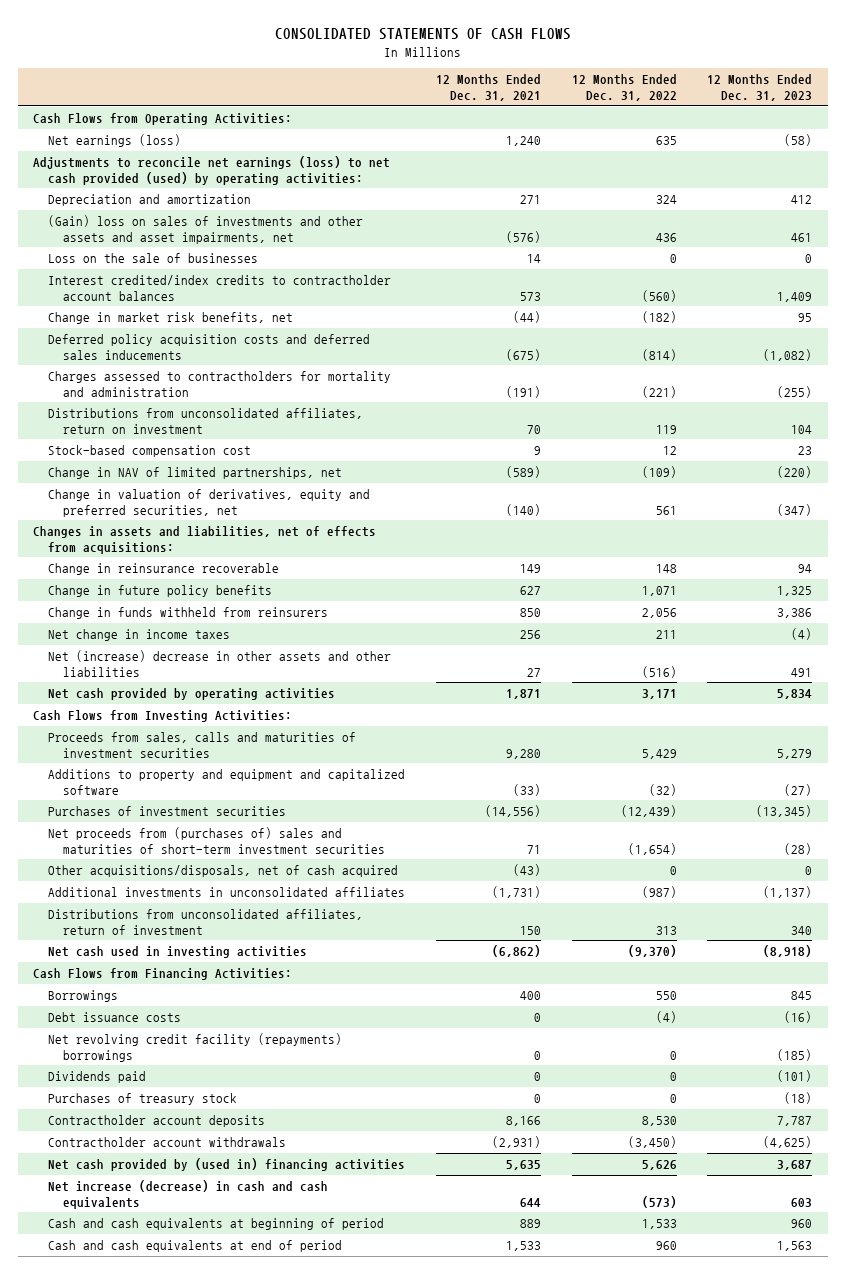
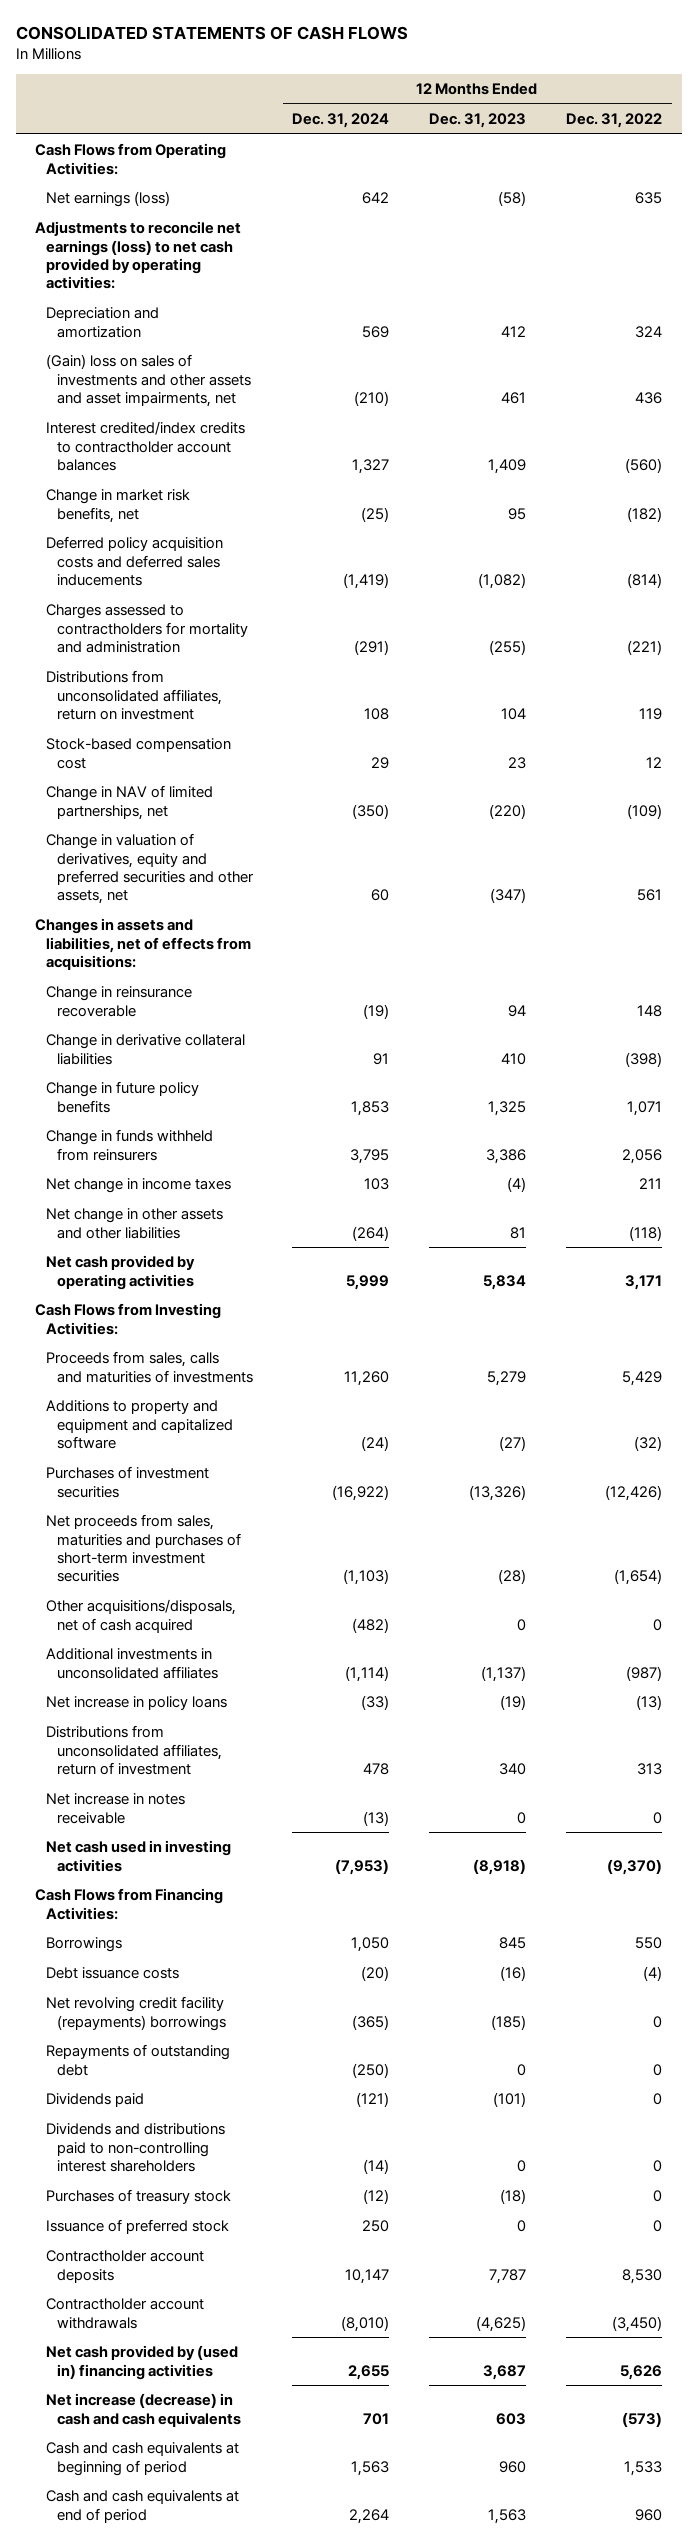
[435,74,541,102] 12 Months Ended Dec. 31, 2021 -> none
none -> [292,112,390,128] Dec. 31, 2024
[33,155,391,185] Adjustments to reconcile net earnings (loss) to net cash provided (used) by operating activities: -> [35,221,242,290] Adjustments to reconcile net earnings (loss) to net cash provided by operating activities:
[48,252,259,263] Loss on the sale of businesses -> none
[48,488,371,517] Change in valuation of derivatives, equity and preferred securities, net -> [46,833,254,905] Change in valuation of derivatives, equity and preferred securities and other assets, net
none -> [46,1034,246,1065] Change in derivative collateral liabilities
[48,649,392,677] Net (increase) decrease in other assets and other liabilities -> [46,1208,224,1239] Net change in other assets and other liabilities
[641,665,677,678] (516) -> [629,1225,663,1241] (118)
[791,667,813,677] 491 -> [510,1226,527,1239] 81
[48,731,357,758] Proceeds from sales, calls and maturities of investment securities -> [46,1351,253,1383] Proceeds from sales, calls and maturities of investments
[620,804,677,817] (12,439) -> [605,1484,663,1501] (12,426)
[756,804,813,817] (13,345) -> [469,1484,527,1501] (13,326)
[48,826,385,854] Net proceeds from (purchases of) sales and maturities of short-term investment securities -> [46,1514,241,1583] Net proceeds from sales, maturities and purchases of short-term investment securities
none -> [46,1696,228,1711] Net increase in policy loans
none -> [46,1793,186,1824] Net increase in notes receivable
none -> [46,2044,231,2076] Repayments of outstanding debt
none -> [46,2123,226,2173] Dividends and distributions paid to non-controlling interest shareholders
none -> [46,2219,230,2235] Issuance of preferred stock

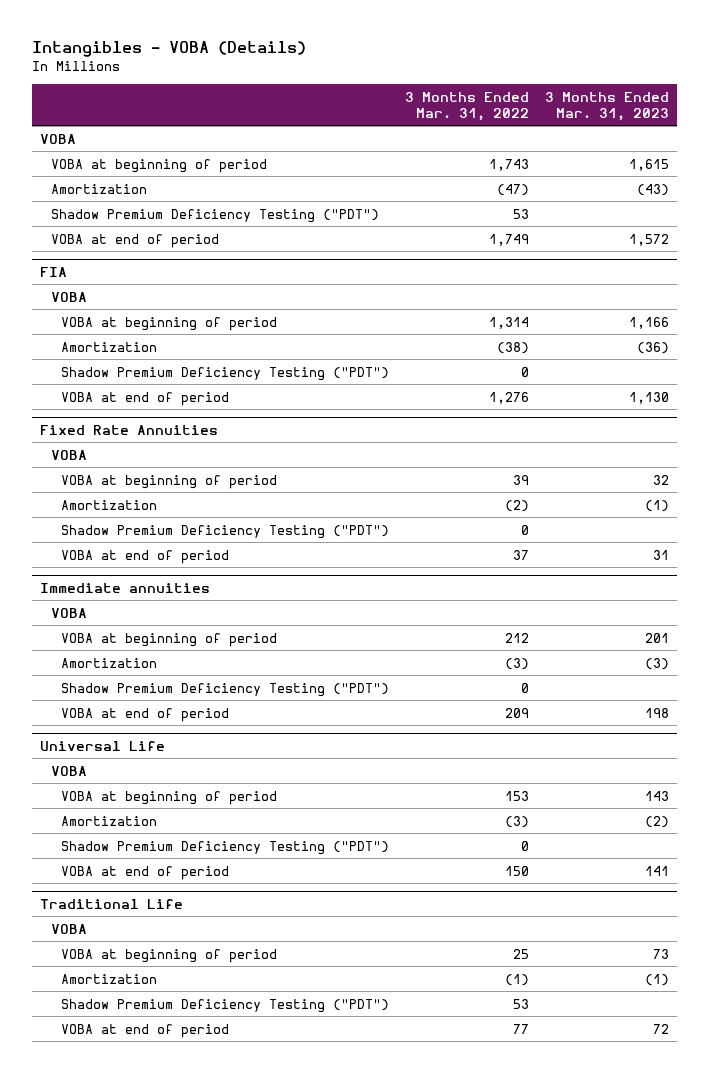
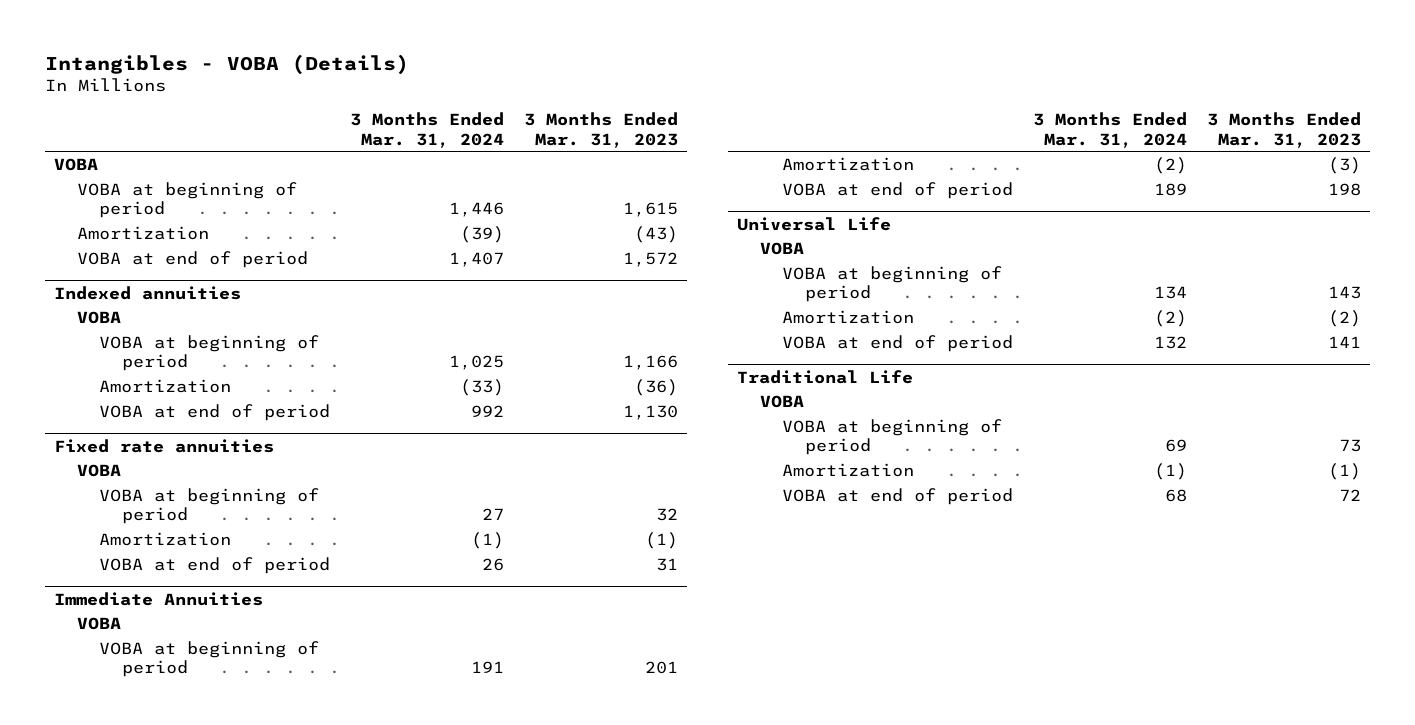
[404,91,529,121] 3 Months Ended Mar. 31, 2022 -> none
none -> [349,112,504,148] 3 Months Ended Mar. 31, 2024
[50,208,379,223] Shadow Premium Deficiency Testing ("PDT") -> none
[40,266,68,277] FIA -> none
none -> [54,285,242,300] Indexed annuities
[60,366,389,381] Shadow Premium Deficiency Testing ("PDT") -> none
[40,424,219,435] Fixed Rate Annuities -> [54,438,275,453] Fixed rate annuities
[60,524,389,539] Shadow Premium Deficiency Testing ("PDT") -> none
[40,582,211,593] Immediate annuities -> [54,591,264,606] Immediate Annuities
[60,682,389,697] Shadow Premium Deficiency Testing ("PDT") -> none
[60,840,389,855] Shadow Premium Deficiency Testing ("PDT") -> none
[60,998,389,1013] Shadow Premium Deficiency Testing ("PDT") -> none

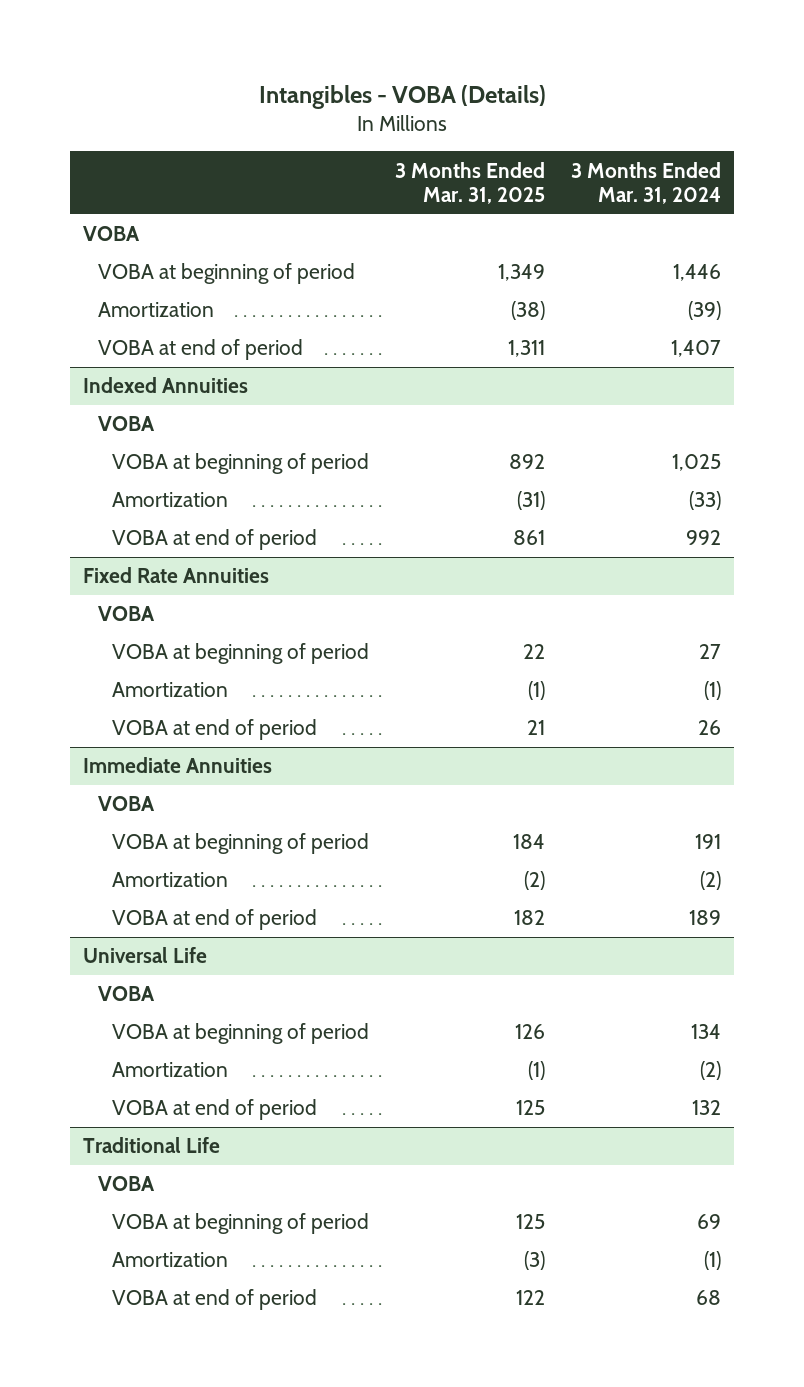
[523,112,678,148] 3 Months Ended Mar. 31, 2023 -> none
none -> [394,161,545,205] 3 Months Ended Mar. 31, 2025
[54,285,242,300] Indexed annuities -> [83,377,249,394] Indexed Annuities
[54,438,275,453] Fixed rate annuities -> [83,567,270,584] Fixed Rate Annuities

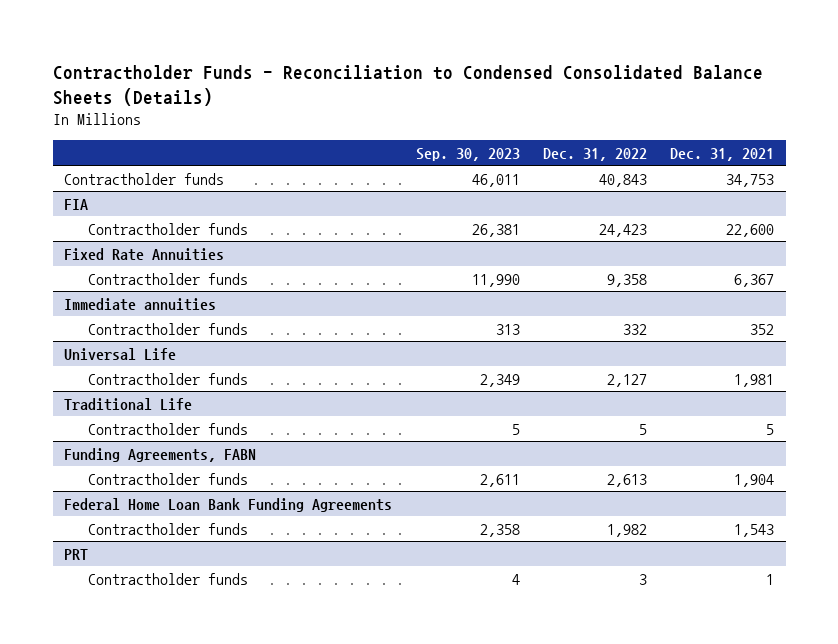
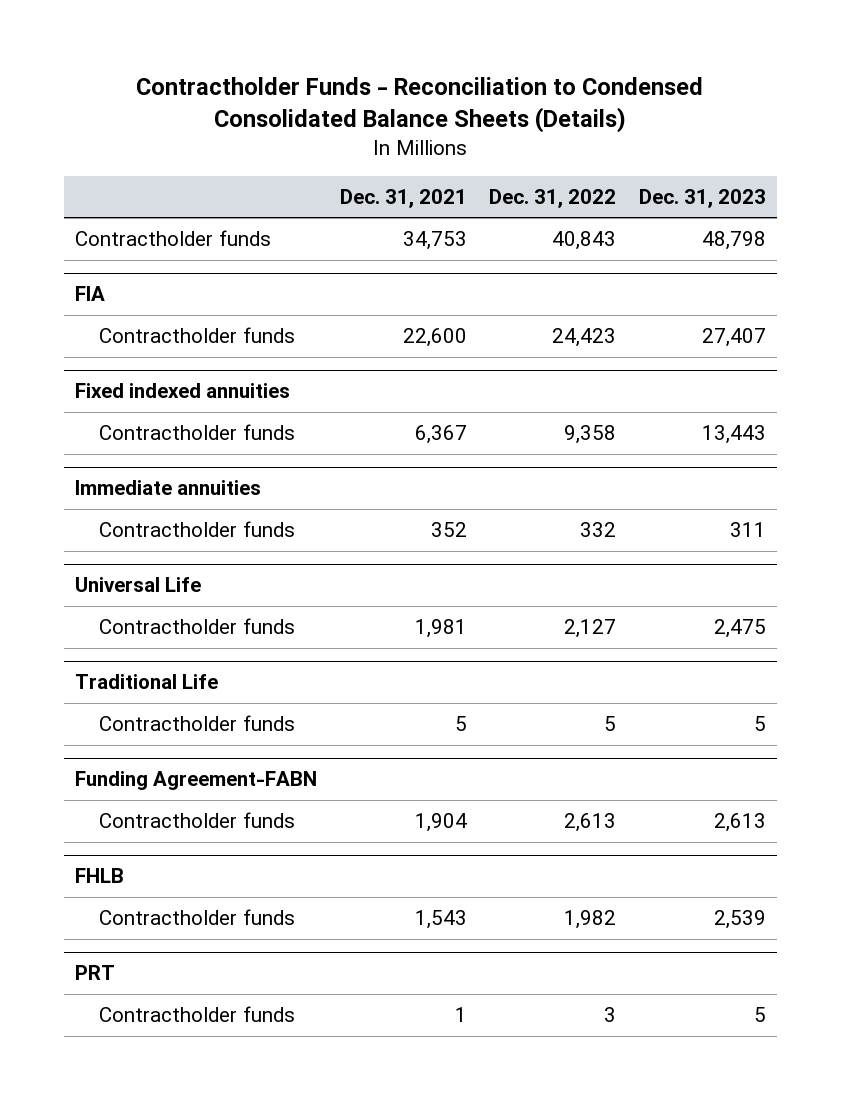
[415,147,520,161] Sep. 30, 2023 -> none
none -> [638,188,766,208] Dec. 31, 2023
[64,247,225,261] Fixed Rate Annuities -> [74,383,290,399] Fixed indexed annuities
[64,447,257,462] Funding Agreements, FABN -> [74,771,317,791] Funding Agreement-FABN
[64,497,393,512] Federal Home Loan Bank Funding Agreements -> [74,868,124,884] FHLB

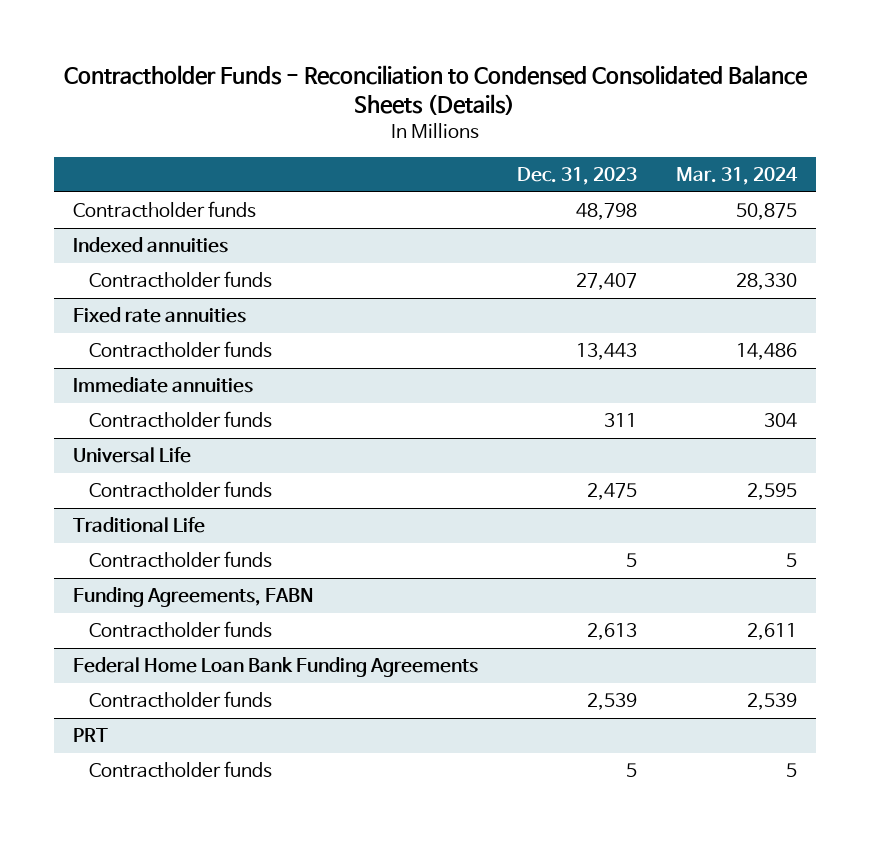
[339,188,467,208] Dec. 31, 2021 -> none
[489,188,617,208] Dec. 31, 2022 -> none
none -> [675,166,798,185] Mar. 31, 2024
[74,286,105,302] FIA -> none
none -> [73,237,229,254] Indexed annuities
[74,383,290,399] Fixed indexed annuities -> [73,307,247,324] Fixed rate annuities
[74,771,317,791] Funding Agreement-FABN -> [73,587,314,608] Funding Agreements, FABN
[74,868,124,884] FHLB -> [73,657,479,678] Federal Home Loan Bank Funding Agreements

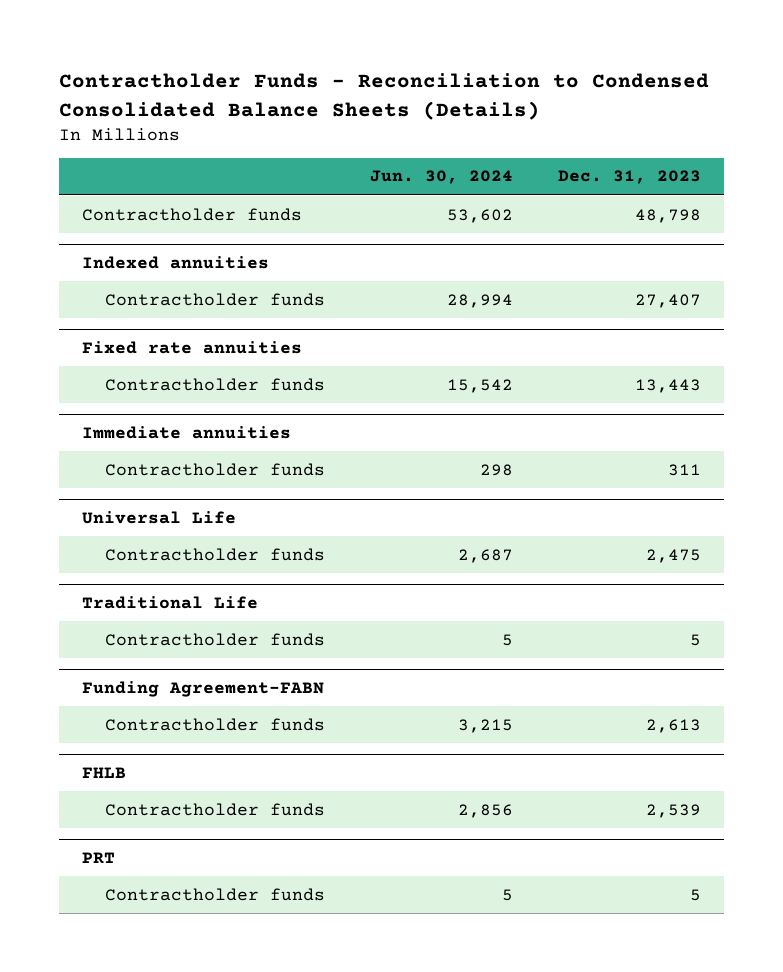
[675,166,798,185] Mar. 31, 2024 -> none
none -> [370,170,514,185] Jun. 30, 2024
[73,587,314,608] Funding Agreements, FABN -> [82,680,325,697] Funding Agreement-FABN
[73,657,479,678] Federal Home Loan Bank Funding Agreements -> [82,766,127,778] FHLB

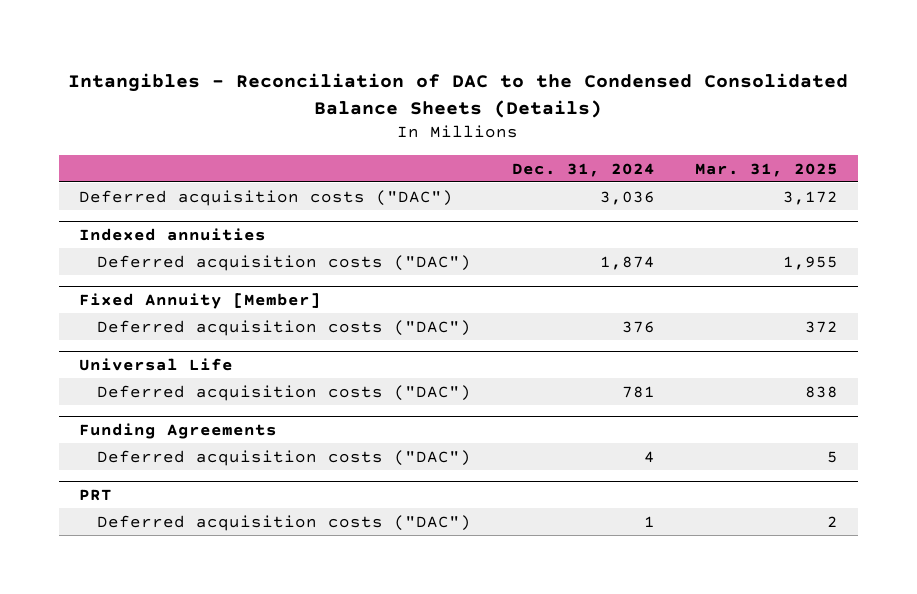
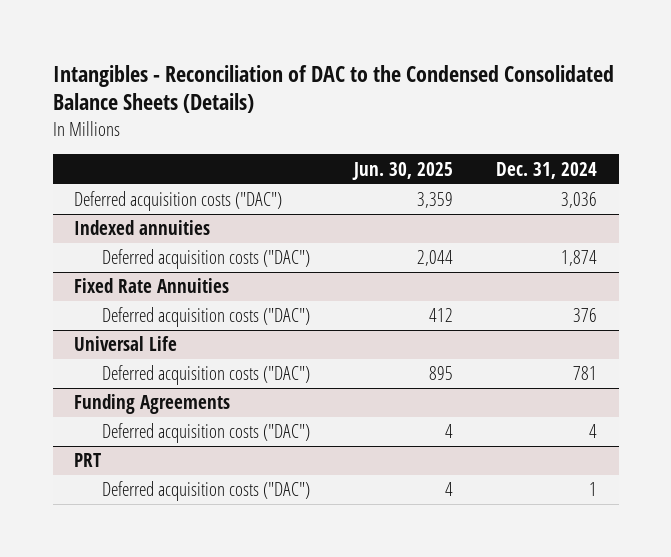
[694,162,838,177] Mar. 31, 2025 -> none
none -> [351,161,453,180] Jun. 30, 2025
[79,292,322,309] Fixed Annuity [Member] -> [74,278,230,294] Fixed Rate Annuities

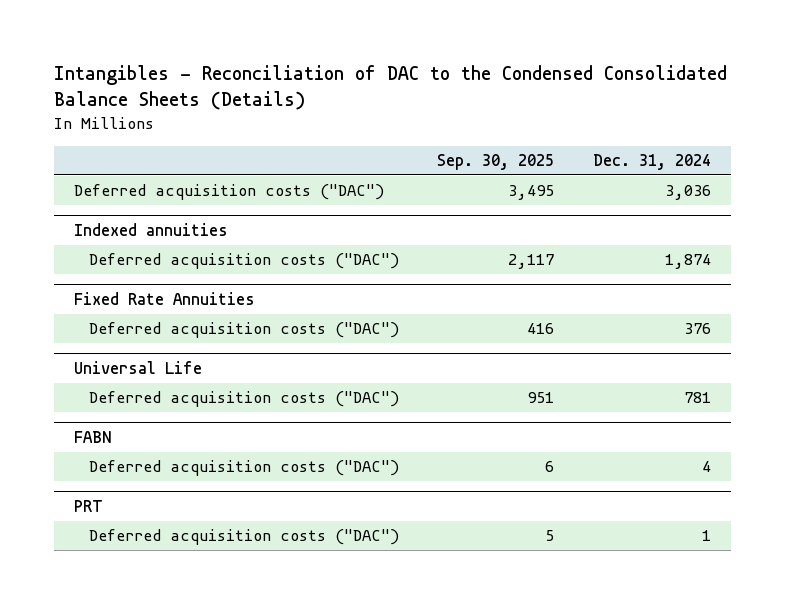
[351,161,453,180] Jun. 30, 2025 -> none
none -> [437,153,555,170] Sep. 30, 2025
[74,394,231,415] Funding Agreements -> [73,430,112,443] FABN

